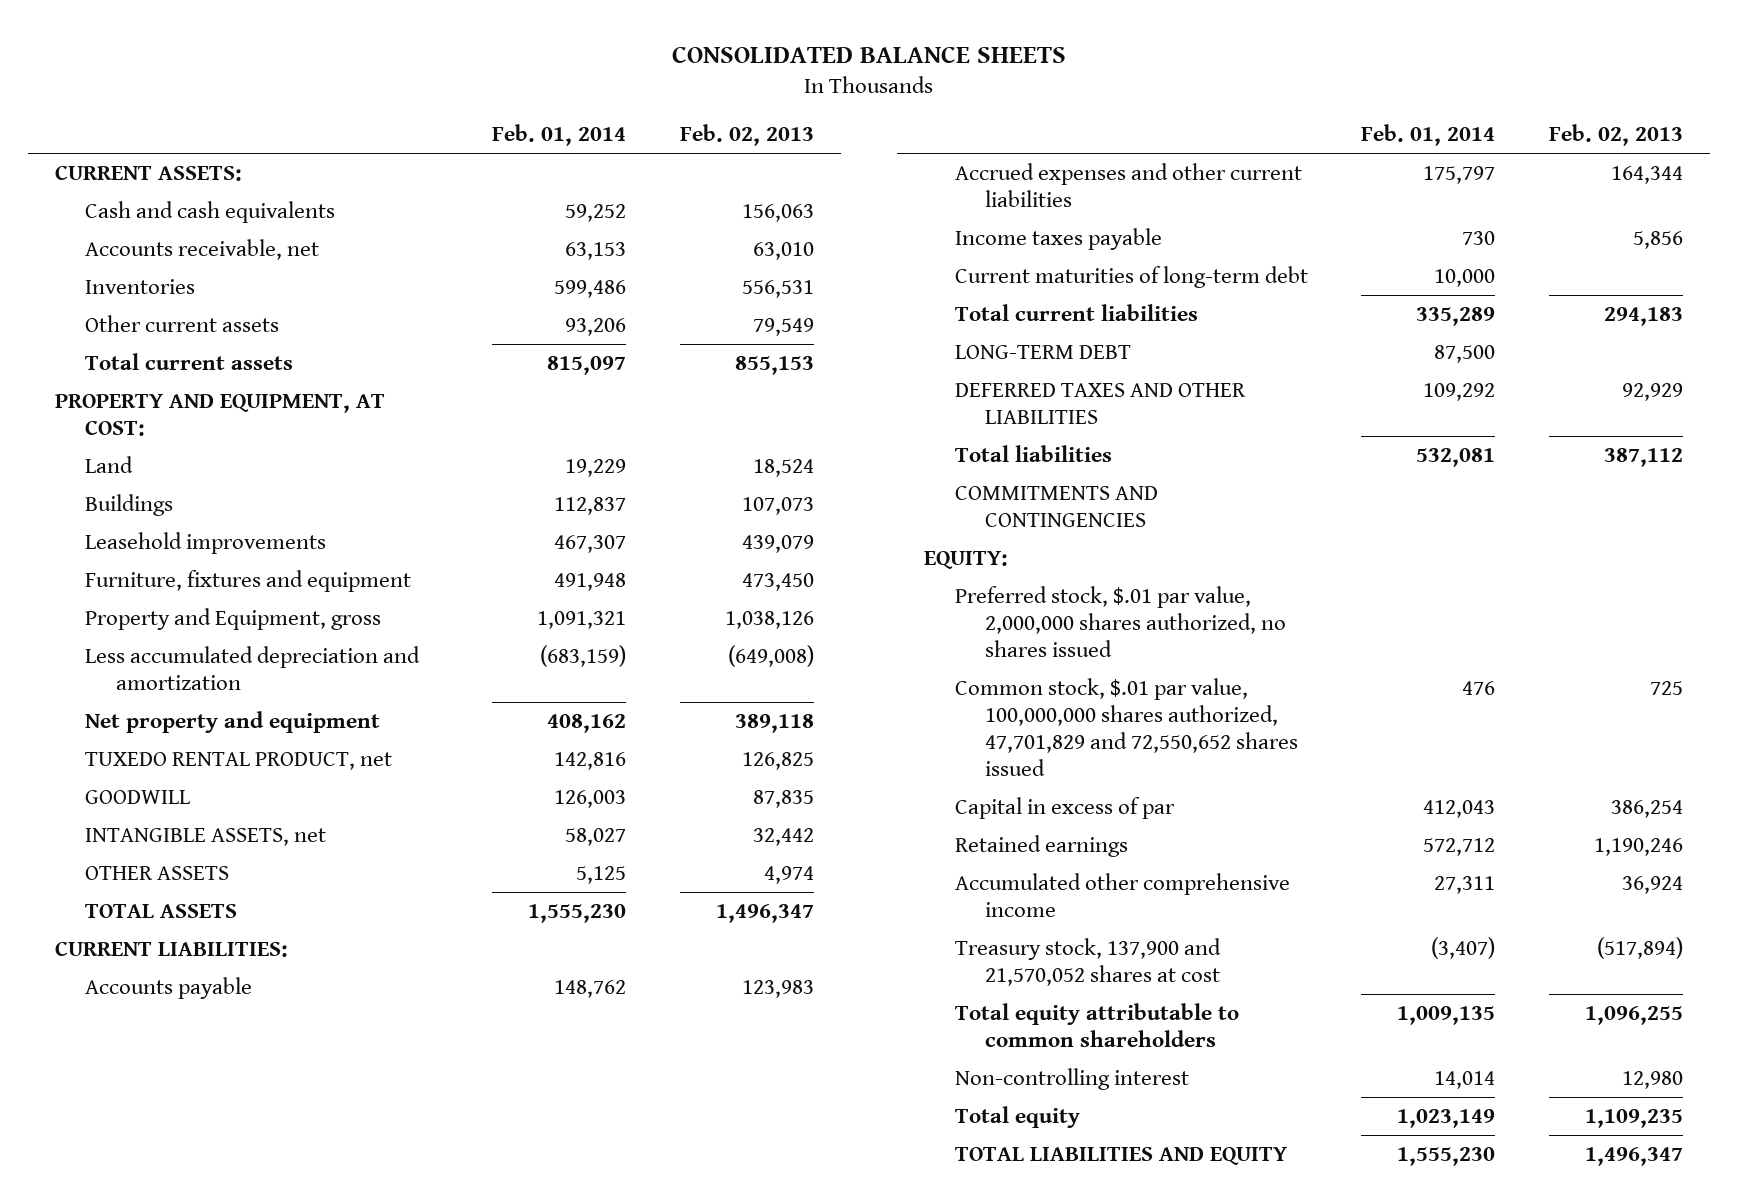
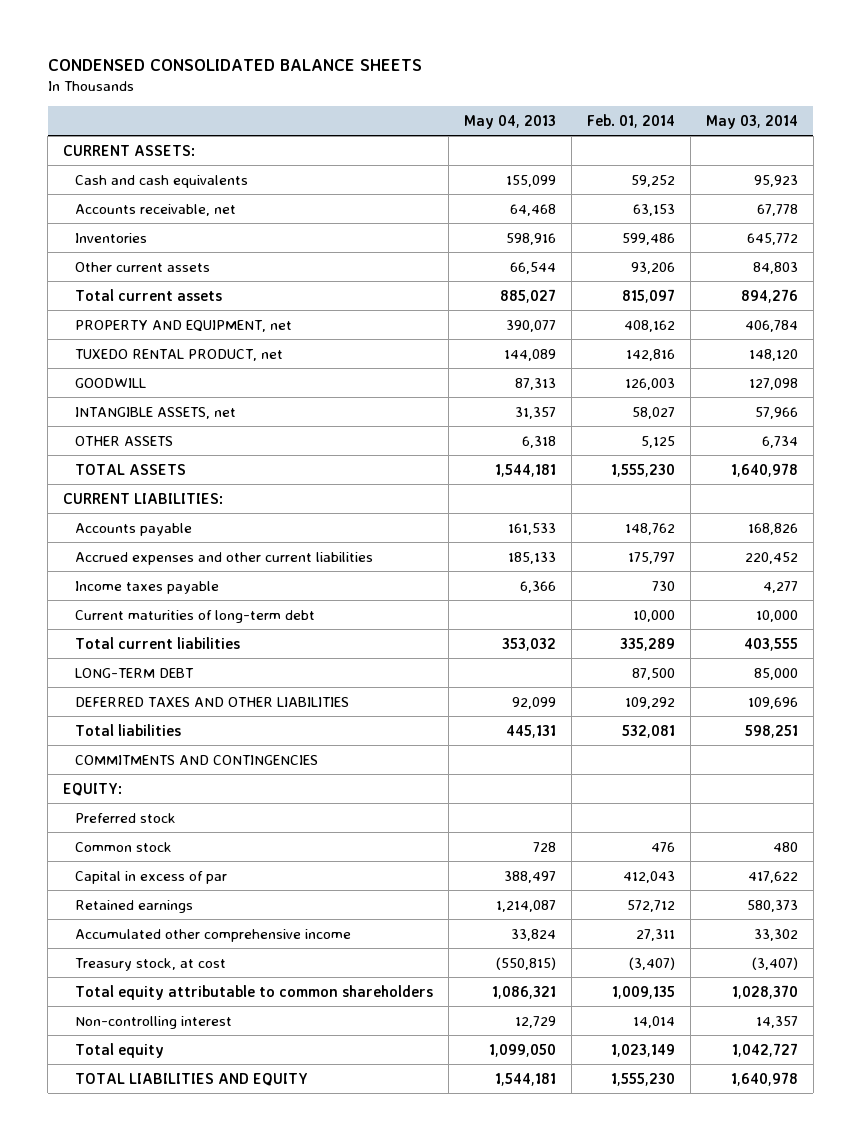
[672,45,1067,63] CONSOLIDATED BALANCE SHEETS -> [47,58,422,71] CONDENSED CONSOLIDATED BALANCE SHEETS
[680,124,815,147] Feb. 02, 2013 -> none
none -> [463,114,556,129] May 04, 2013
none -> [705,114,798,129] May 03, 2014
[54,393,385,436] PROPERTY AND EQUIPMENT, AT COST: -> none
[85,455,134,473] Land -> none
[85,493,174,516] Buildings -> none
[85,531,327,554] Leasehold improvements -> none
[85,569,412,592] Furniture, fixtures and equipment -> none
[85,607,382,630] Property and Equipment, gross -> none
[85,645,421,690] Less accumulated depreciation and amortization -> none
[85,710,381,733] Net property and equipment -> [75,319,293,332] PROPERTY AND EQUIPMENT, net
[954,585,1286,657] Preferred stock, $.01 par value, 2,000,000 shares authorized, no shares issued -> [75,812,177,823] Preferred stock
[954,677,1298,776] Common stock, $.01 par value, 100,000,000 shares authorized, 47,701,829 and 72,550,652 shares issued -> [75,841,173,852] Common stock
[954,937,1221,986] Treasury stock, 137,900 and 21,570,052 shares at cost -> [75,957,227,971] Treasury stock, at cost

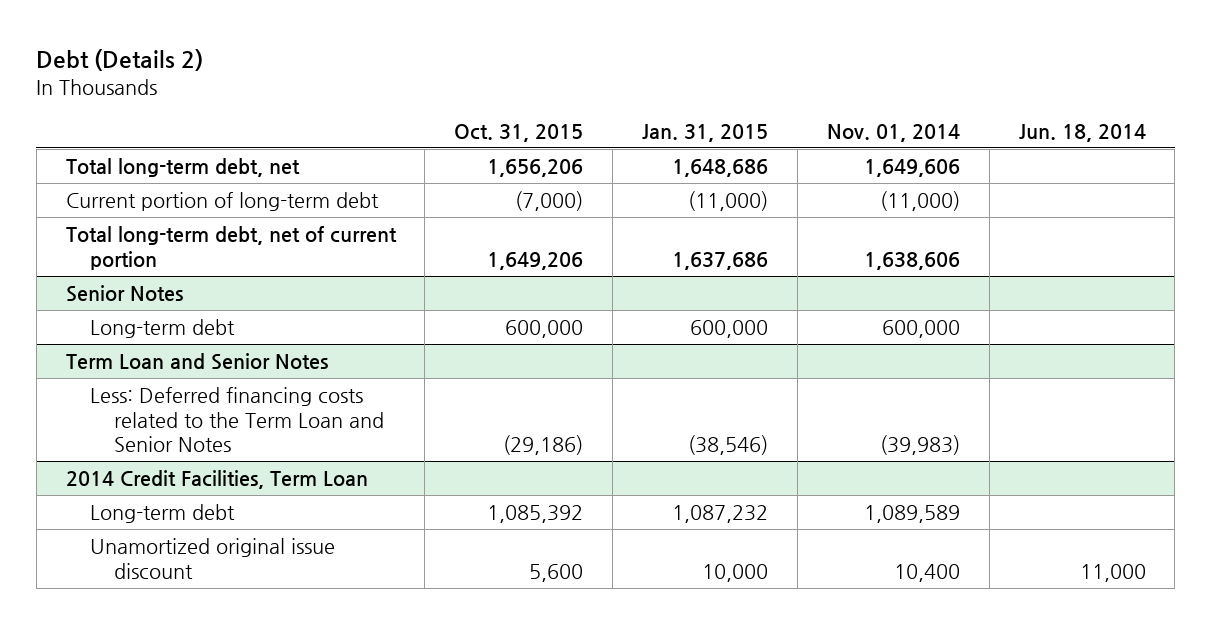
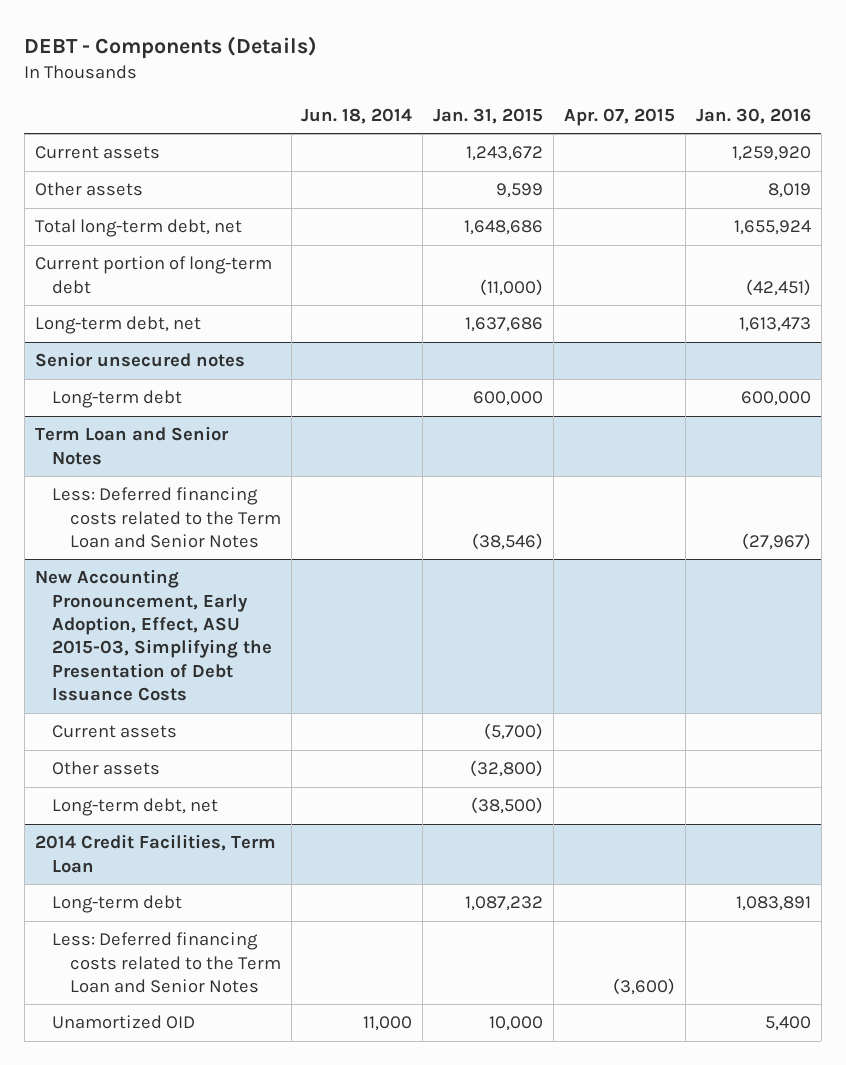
[36,49,204,72] Debt (Details 2) -> [24,36,318,60] DEBT - Components (Details)
[454,123,584,142] Oct. 31, 2015 -> none
[826,123,960,142] Nov. 01, 2014 -> none
none -> [564,107,676,126] Apr. 07, 2015
none -> [695,107,811,124] Jan. 30, 2016
none -> [34,146,160,160] Current assets
none -> [34,182,143,197] Other assets
[65,226,397,270] Total long-term debt, net of current portion -> [34,316,201,335] Long-term debt, net
[65,285,183,303] Senior Notes -> [34,352,245,368] Senior unsecured notes
none -> [34,569,273,702] New Accounting Pronouncement, Early Adoption, Effect, ASU 2015-03, Simplifying the Presentation of Debt Issuance Costs
none -> [52,725,178,739] Current assets
none -> [52,761,161,776] Other assets
none -> [52,798,219,817] Long-term debt, net
none -> [52,932,281,993] Less: Deferred financing costs related to the Term Loan and Senior Notes
[89,538,335,579] Unamortized original issue discount -> [52,1015,196,1030] Unamortized OID

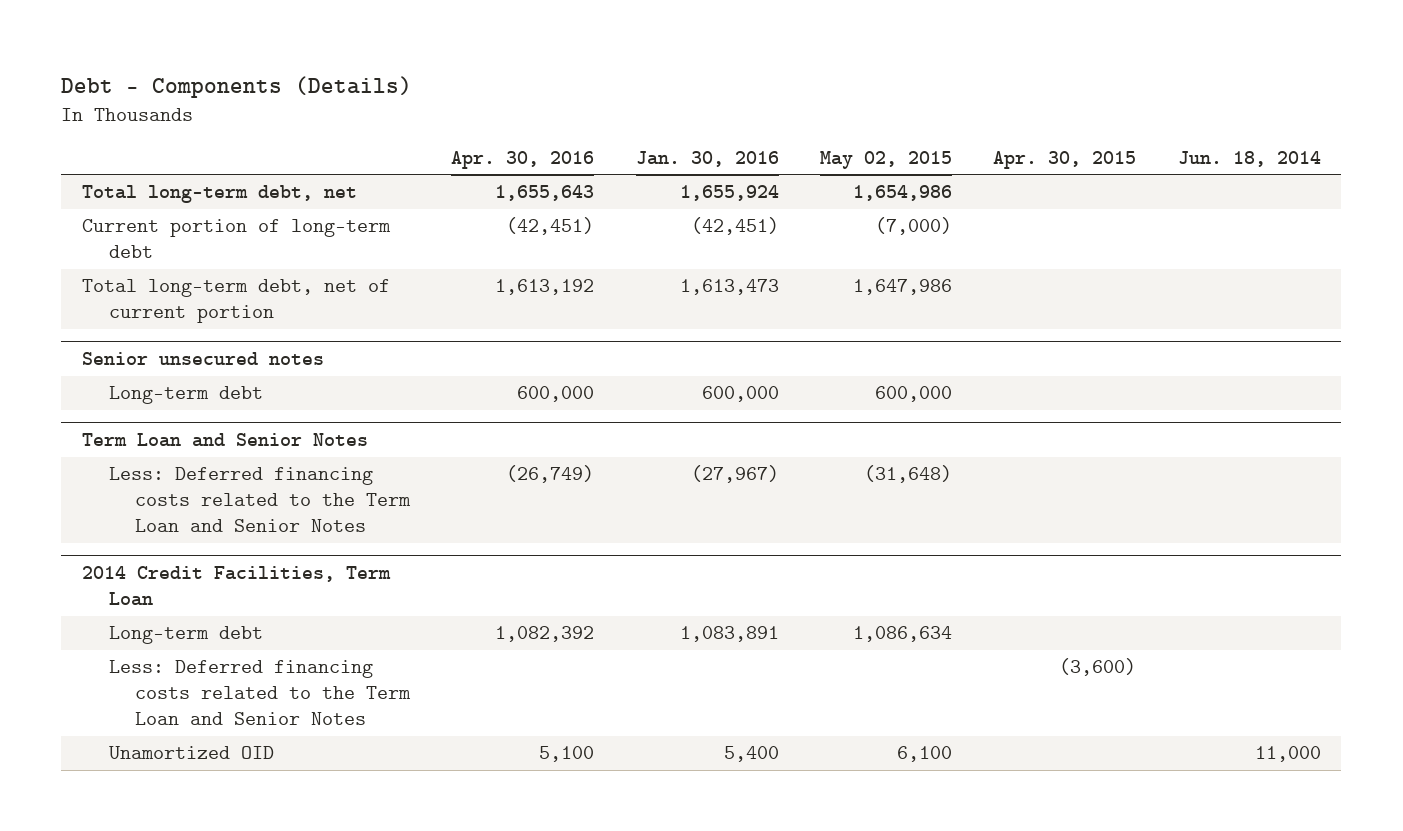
[24,36,318,60] DEBT - Components (Details) -> [61,76,413,99] Debt - Components (Details)
[433,107,544,124] Jan. 31, 2015 -> none
[564,107,676,126] Apr. 07, 2015 -> none
none -> [451,150,595,169] Apr. 30, 2016
none -> [819,150,952,169] May 02, 2015
none -> [993,150,1137,169] Apr. 30, 2015
[34,146,160,160] Current assets -> none
[34,182,143,197] Other assets -> none
[34,316,201,335] Long-term debt, net -> [82,278,391,323] Total long-term debt, net of current portion
[34,569,273,702] New Accounting Pronouncement, Early Adoption, Effect, ASU 2015-03, Simplifying the Presentation of Debt Issuance Costs -> none
[52,725,178,739] Current assets -> none
[52,761,161,776] Other assets -> none
[52,798,219,817] Long-term debt, net -> none

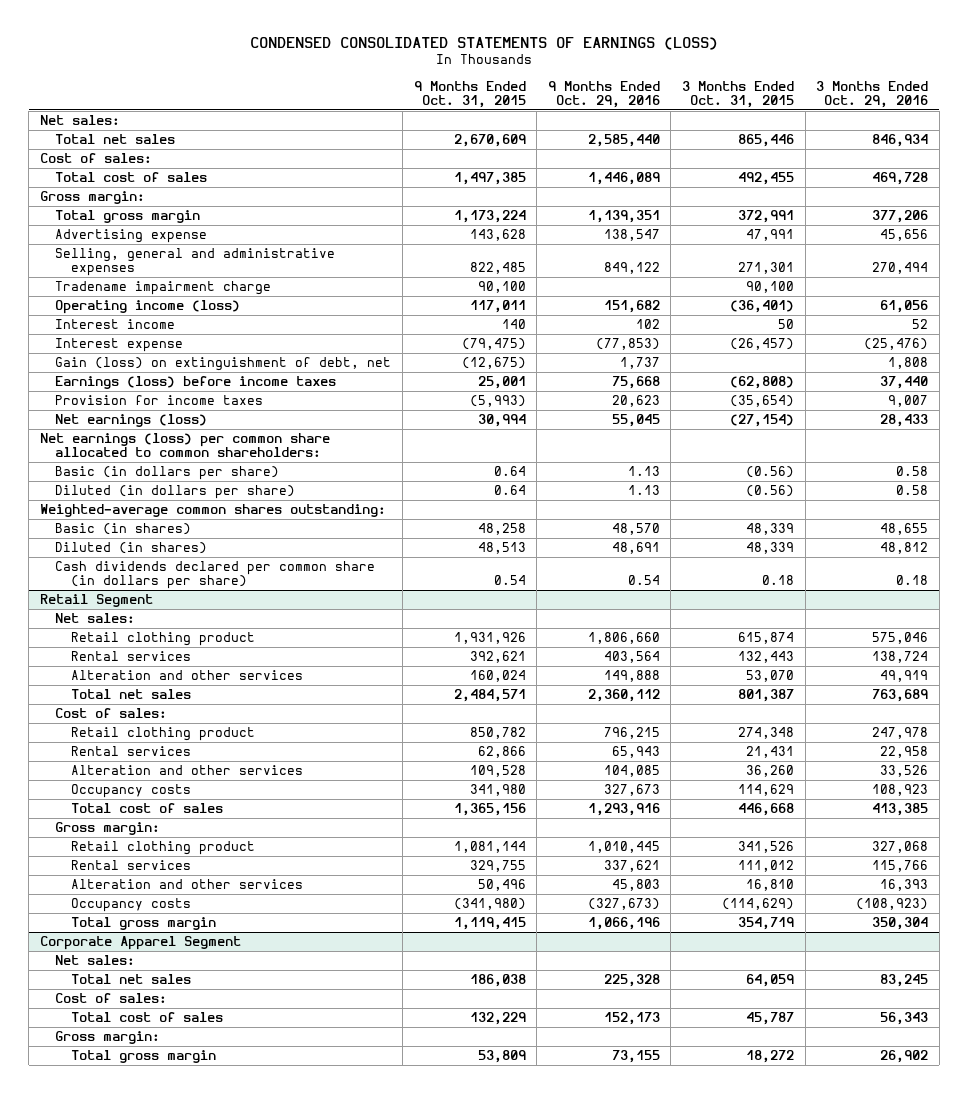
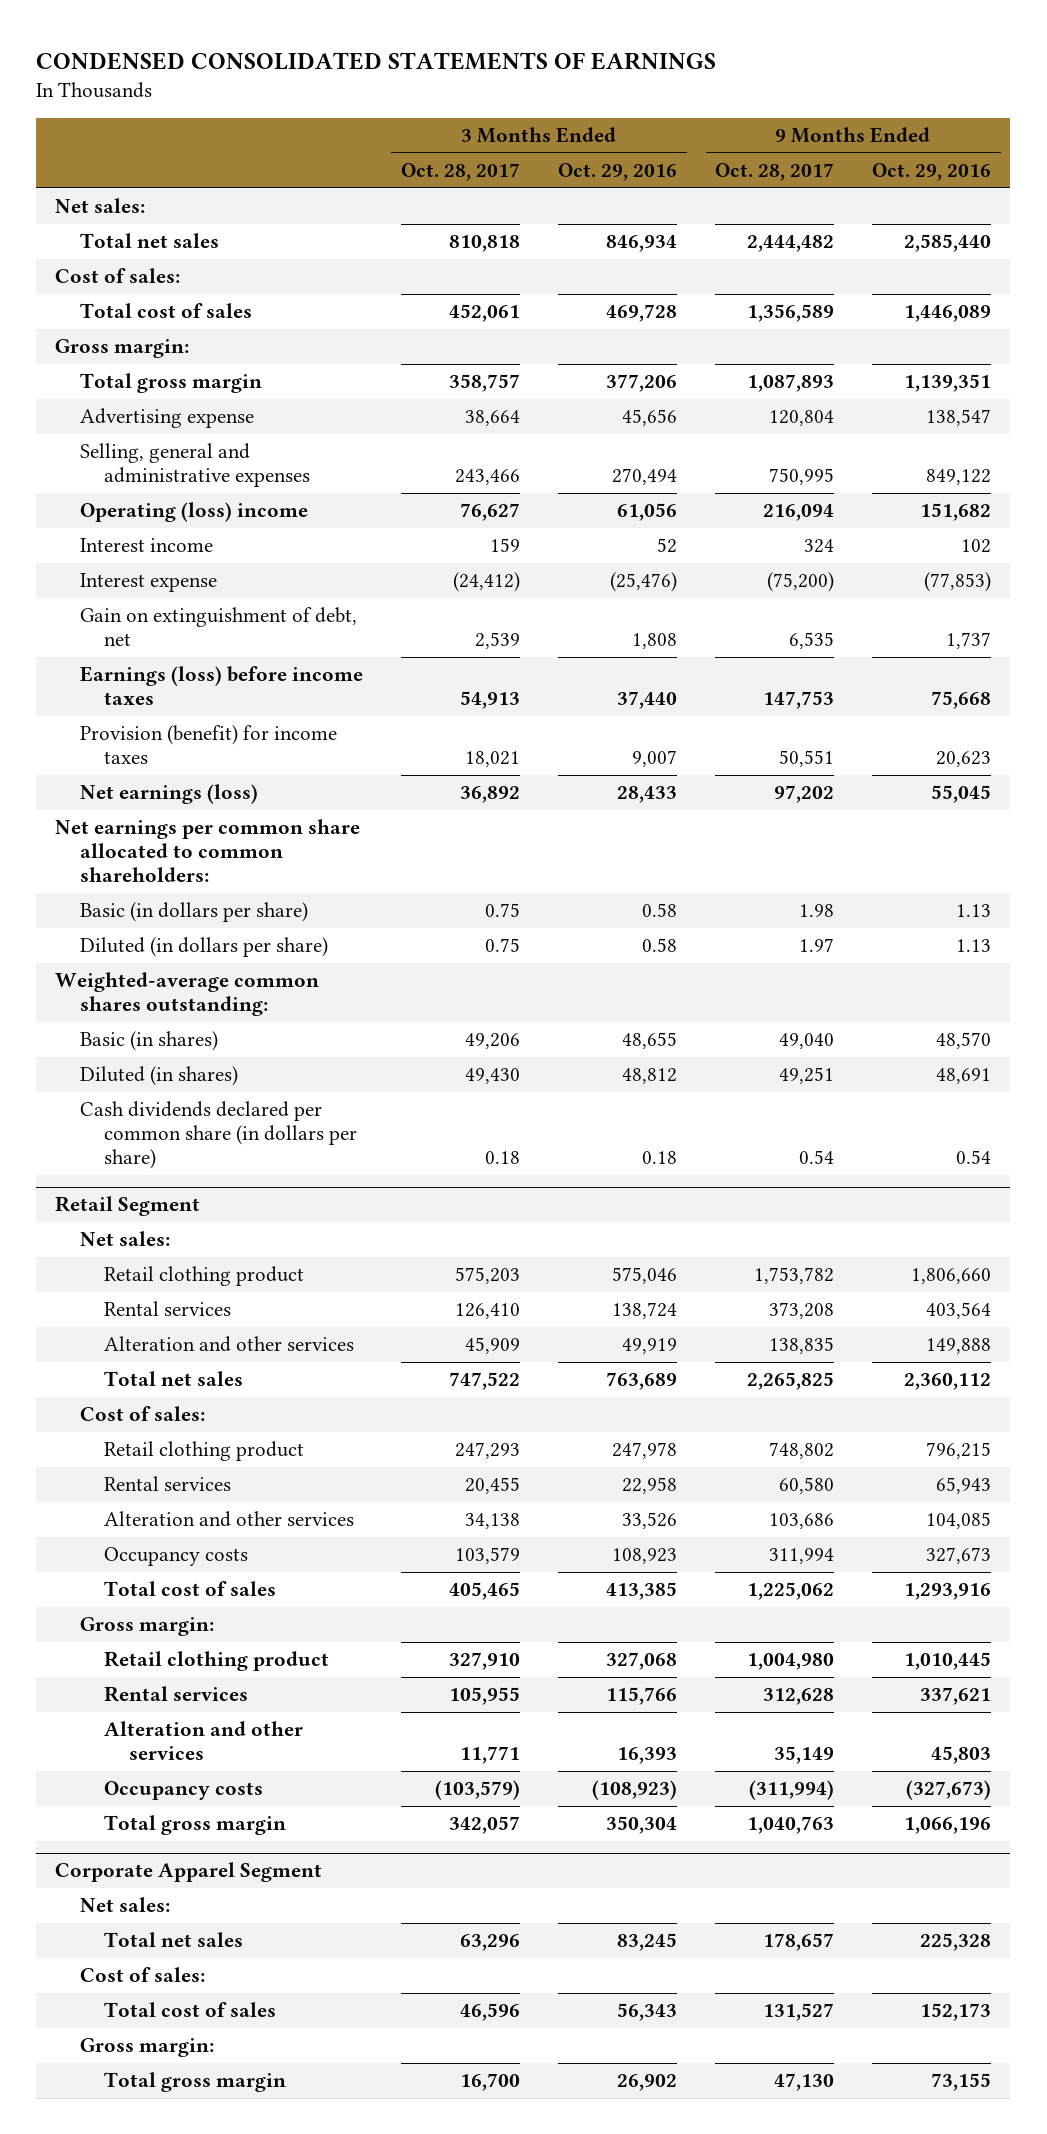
[250,36,719,50] CONDENSED CONSOLIDATED STATEMENTS OF EARNINGS (LOSS) -> [36,51,717,70] CONDENSED CONSOLIDATED STATEMENTS OF EARNINGS
[413,80,526,109] 9 Months Ended Oct. 31, 2015 -> none
[682,80,795,109] 3 Months Ended Oct. 31, 2015 -> none
none -> [400,163,520,182] Oct. 28, 2017
none -> [715,163,835,182] Oct. 28, 2017
[55,280,272,295] Tradename impairment charge -> none
[55,299,241,314] Operating income (loss) -> [79,502,308,523] Operating (loss) income
[55,356,392,371] Gain (loss) on extinguishment of debt, net -> [79,607,357,647] Gain on extinguishment of debt, net
[55,394,264,405] Provision for income taxes -> [79,725,337,765] Provision (benefit) for income taxes
[39,432,330,458] Net earnings (loss) per common share allocated to common shareholders: -> [55,819,361,883] Net earnings per common share allocated to common shareholders:

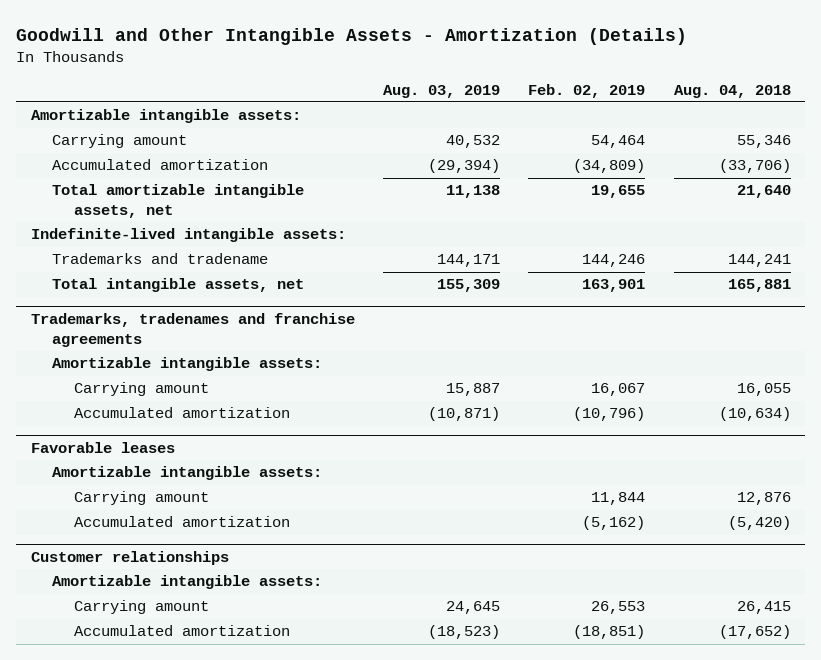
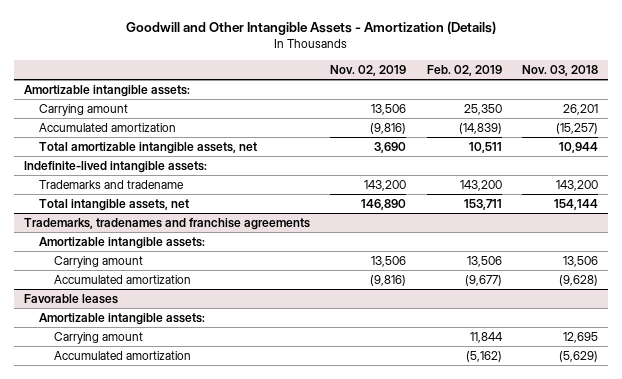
[382,84,500,98] Aug. 03, 2019 -> none
[673,84,791,98] Aug. 04, 2018 -> none
none -> [330,65,407,77] Nov. 02, 2019
none -> [521,65,598,77] Nov. 03, 2018
[591,135,646,149] 54,464 -> [463,103,502,115] 25,350
[573,159,646,174] (34,809) -> [458,122,502,134] (14,839)
[591,185,646,199] 19,655 -> [468,141,502,153] 10,511
[582,254,646,268] 144,246 -> [459,179,502,191] 143,200
[582,279,646,293] 163,901 -> [463,198,502,210] 153,711
[591,383,646,397] 16,067 -> [466,255,502,267] 13,506
[573,407,646,422] (10,796) -> [464,274,502,286] (9,677)
[30,551,229,566] Customer relationships -> none
[52,575,323,590] Amortizable intangible assets: -> none
[74,600,210,615] Carrying amount -> none
[74,625,291,637] Accumulated amortization -> none

